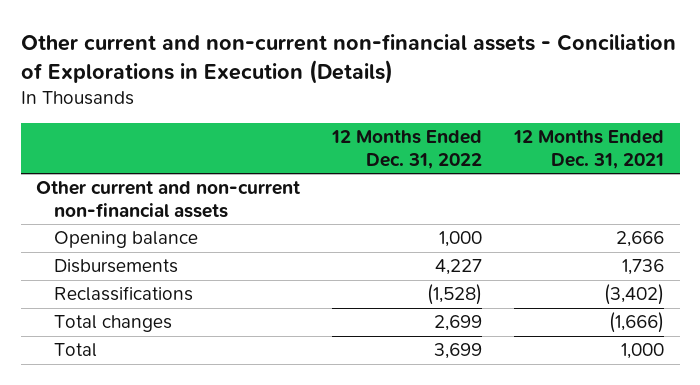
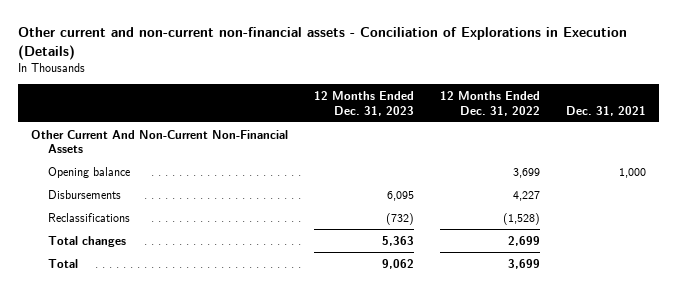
[512,130,664,170] 12 Months Ended Dec. 31, 2021 -> none
none -> [314,91,415,116] 12 Months Ended Dec. 31, 2023
none -> [566,105,647,116] Dec. 31, 2021
[36,181,301,218] Other current and non-current non-financial assets -> [31,129,289,154] Other Current And Non-Current Non-Financial Assets
[439,231,483,248] 1,000 -> [513,167,541,178] 3,699

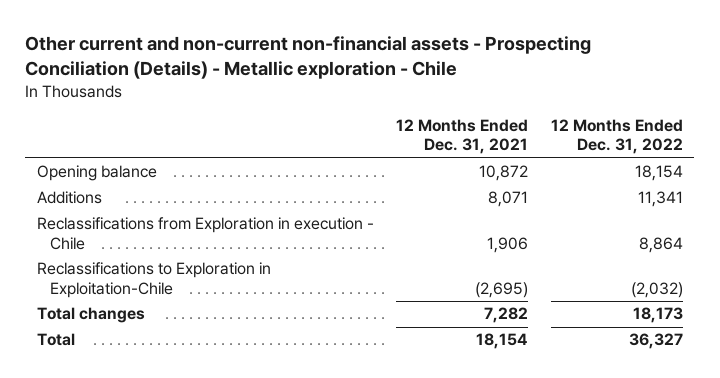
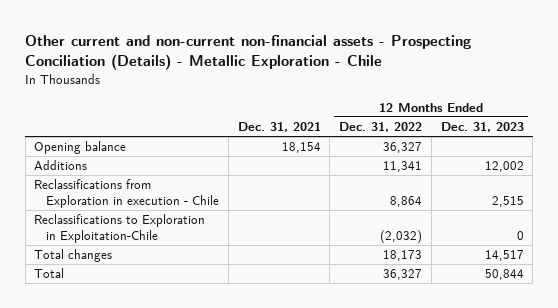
[25,36,592,79] Other current and non-current non-financial assets - Prospecting Conciliation (Details) - Metallic exploration - Chile -> [25,34,472,71] Other current and non-current non-financial assets - Prospecting Conciliation (Details) - Metallic Exploration - Chile
[396,118,529,155] 12 Months Ended Dec. 31, 2021 -> none
none -> [237,122,321,133] Dec. 31, 2021
none -> [440,122,524,133] Dec. 31, 2023
[634,165,683,182] 18,154 -> [383,142,423,154] 36,327

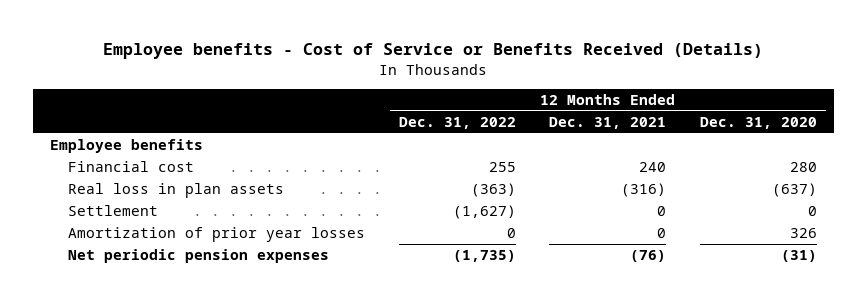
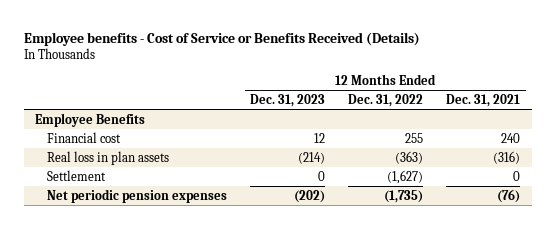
[700,116,818,129] Dec. 31, 2020 -> none
none -> [250,93,326,107] Dec. 31, 2023
[49,139,203,154] Employee benefits -> [35,112,146,127] Employee Benefits
[67,227,365,243] Amortization of prior year losses -> none

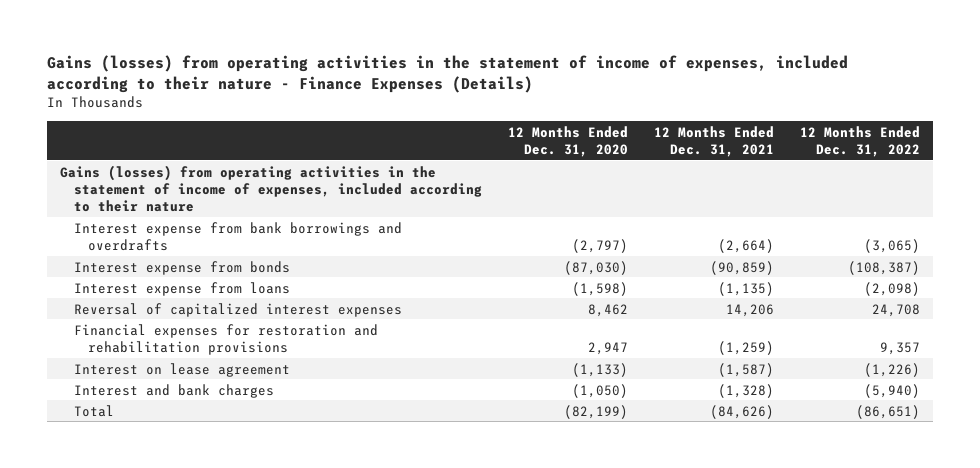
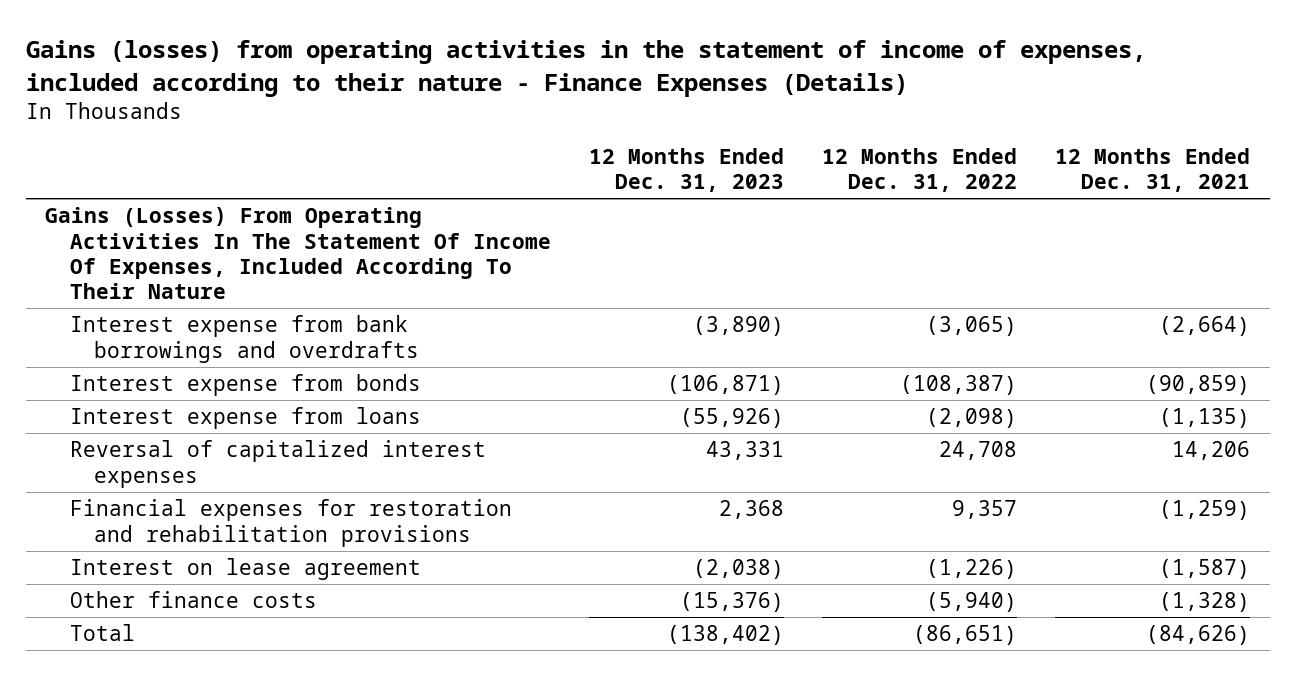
[507,125,628,157] 12 Months Ended Dec. 31, 2020 -> none
none -> [588,147,784,192] 12 Months Ended Dec. 31, 2023
[59,164,482,212] Gains (losses) from operating activities in the statement of income of expenses, included according to their nature -> [45,207,551,300] Gains (Losses) From Operating Activities In The Statement Of Income Of Expenses, Included According To Their Nature
[73,383,274,398] Interest and bank charges -> [69,591,317,609] Other finance costs

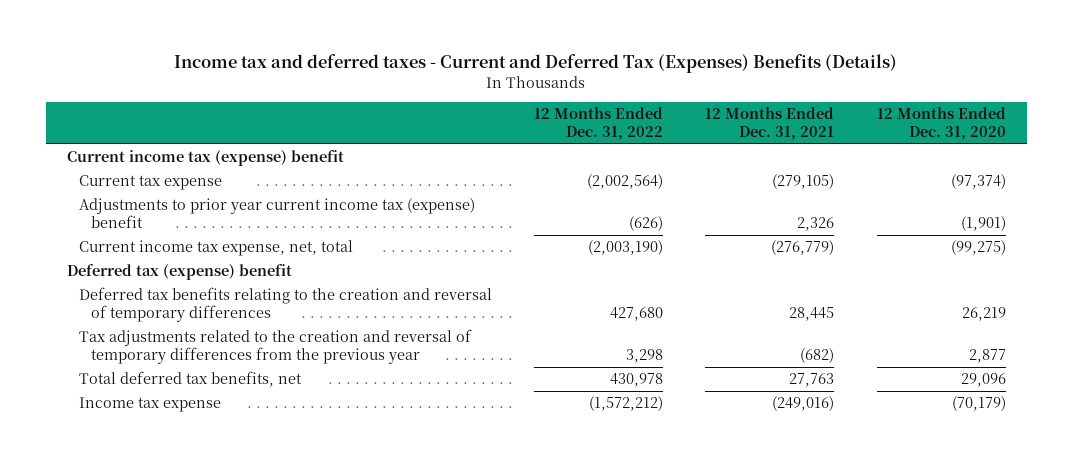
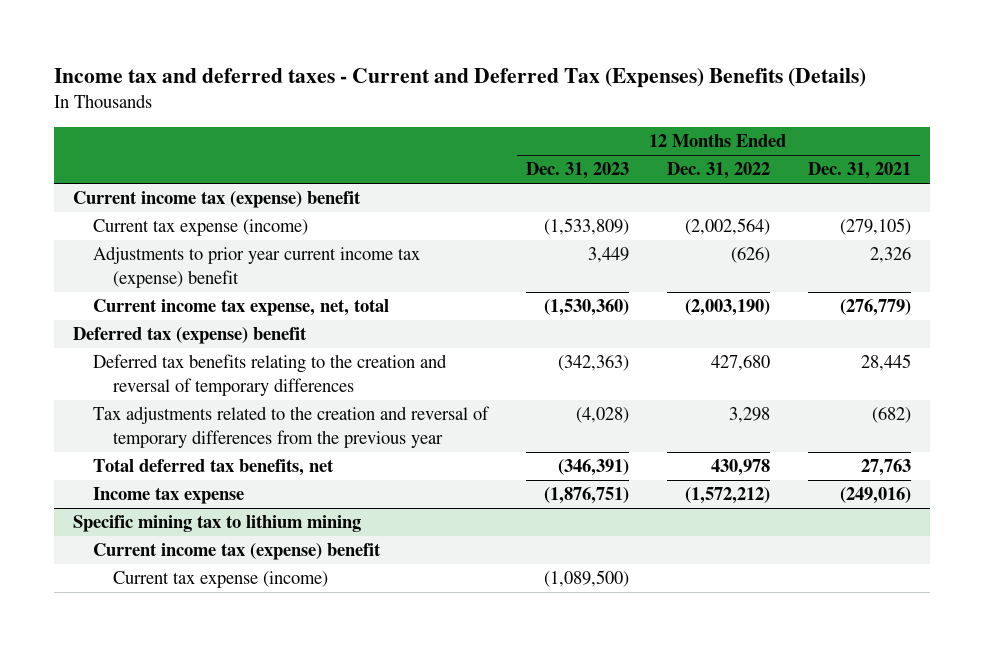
[876,107,1006,141] 12 Months Ended Dec. 31, 2020 -> none
none -> [526,162,630,180] Dec. 31, 2023
[78,175,222,191] Current tax expense -> [93,219,309,237] Current tax expense (income)
none -> [72,515,361,533] Specific mining tax to lithium mining
none -> [93,543,382,561] Current income tax (expense) benefit
none -> [113,571,329,589] Current tax expense (income)

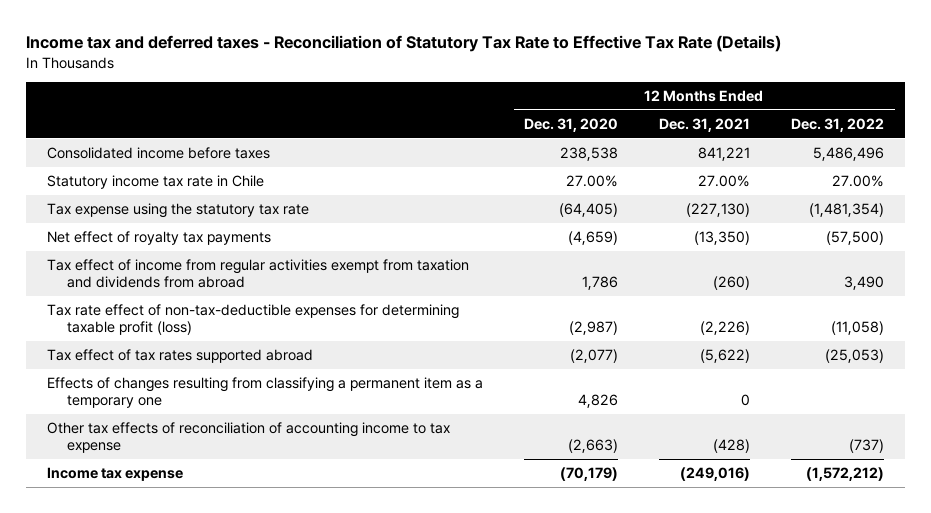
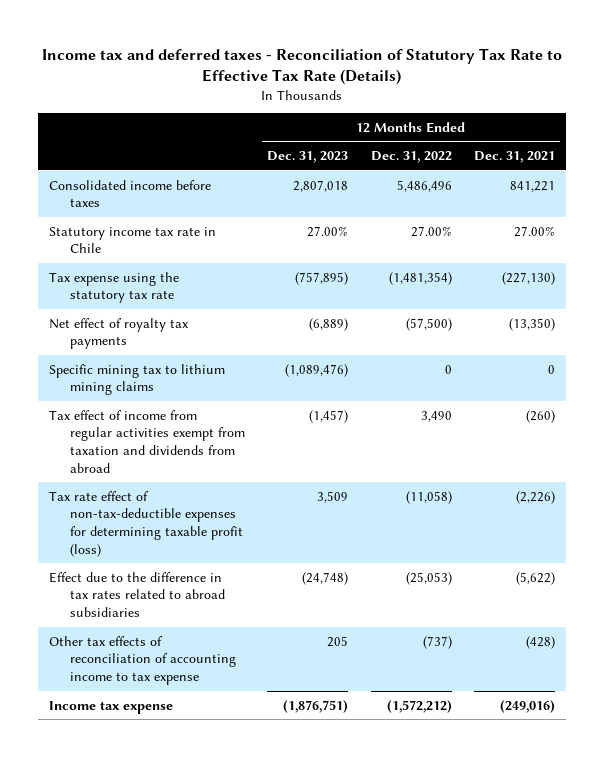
[523,117,618,132] Dec. 31, 2020 -> none
none -> [267,150,349,163] Dec. 31, 2023
none -> [49,363,226,396] Specific mining tax to lithium mining claims
[46,376,483,409] Effects of changes resulting from classifying a permanent item as a temporary one -> none
[46,348,313,363] Tax effect of tax rates supported abroad -> [49,571,226,618] Effect due to the difference in tax rates related to abroad subsidiaries

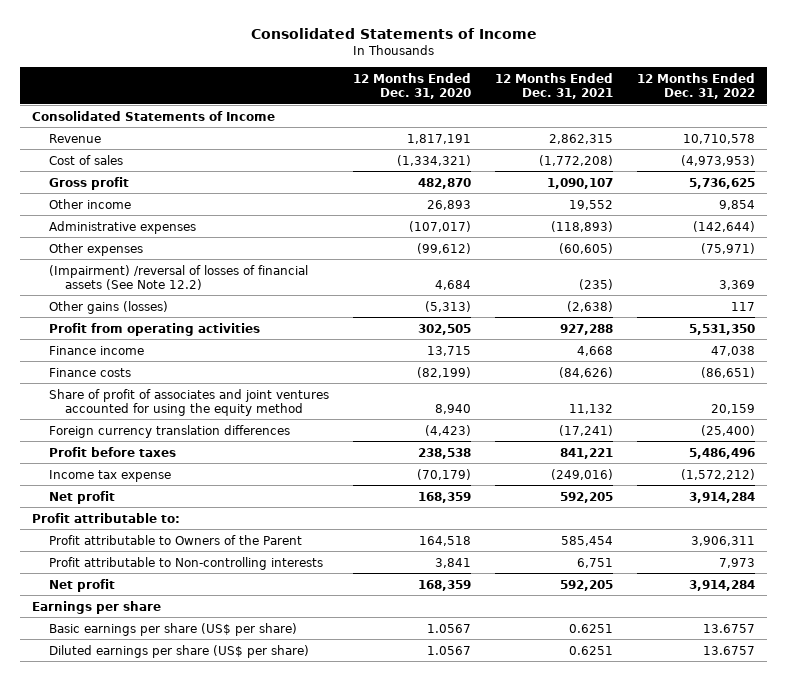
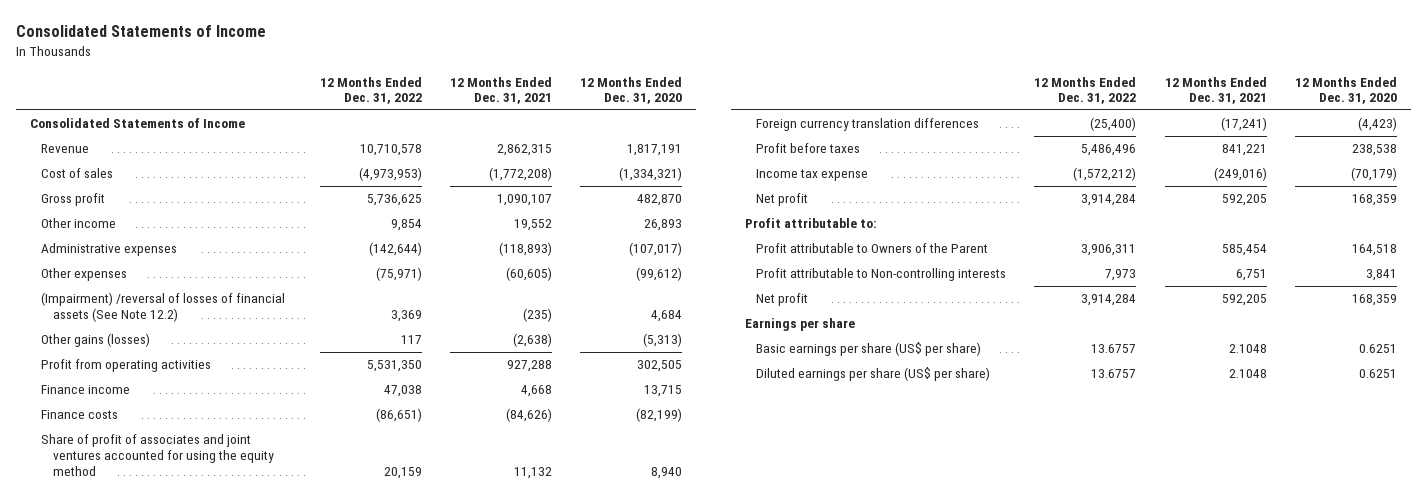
[426,623,471,633] 1.0567 -> [1358,344,1397,354] 0.6251
[568,623,613,633] 0.6251 -> [1228,344,1267,354] 2.1048
[426,645,471,655] 1.0567 -> [1358,369,1397,379] 0.6251
[568,645,613,655] 0.6251 -> [1228,369,1267,379] 2.1048

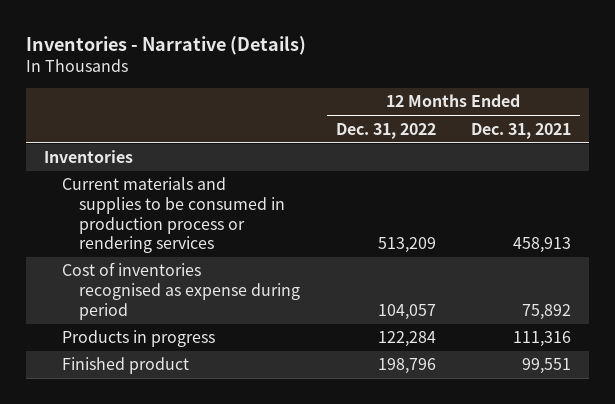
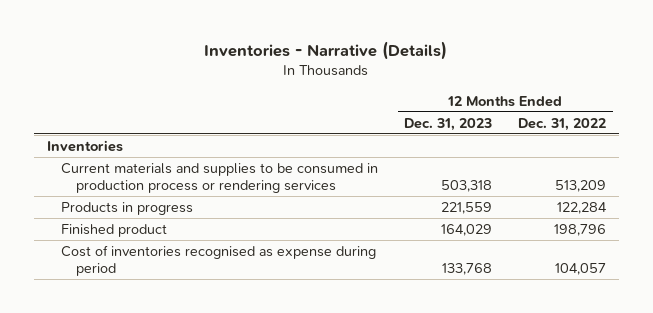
[471,122,572,139] Dec. 31, 2021 -> none
none -> [404,117,493,131] Dec. 31, 2023
[61,262,300,320] Cost of inventories recognised as expense during period -> [61,244,377,277] Cost of inventories recognised as expense during period

